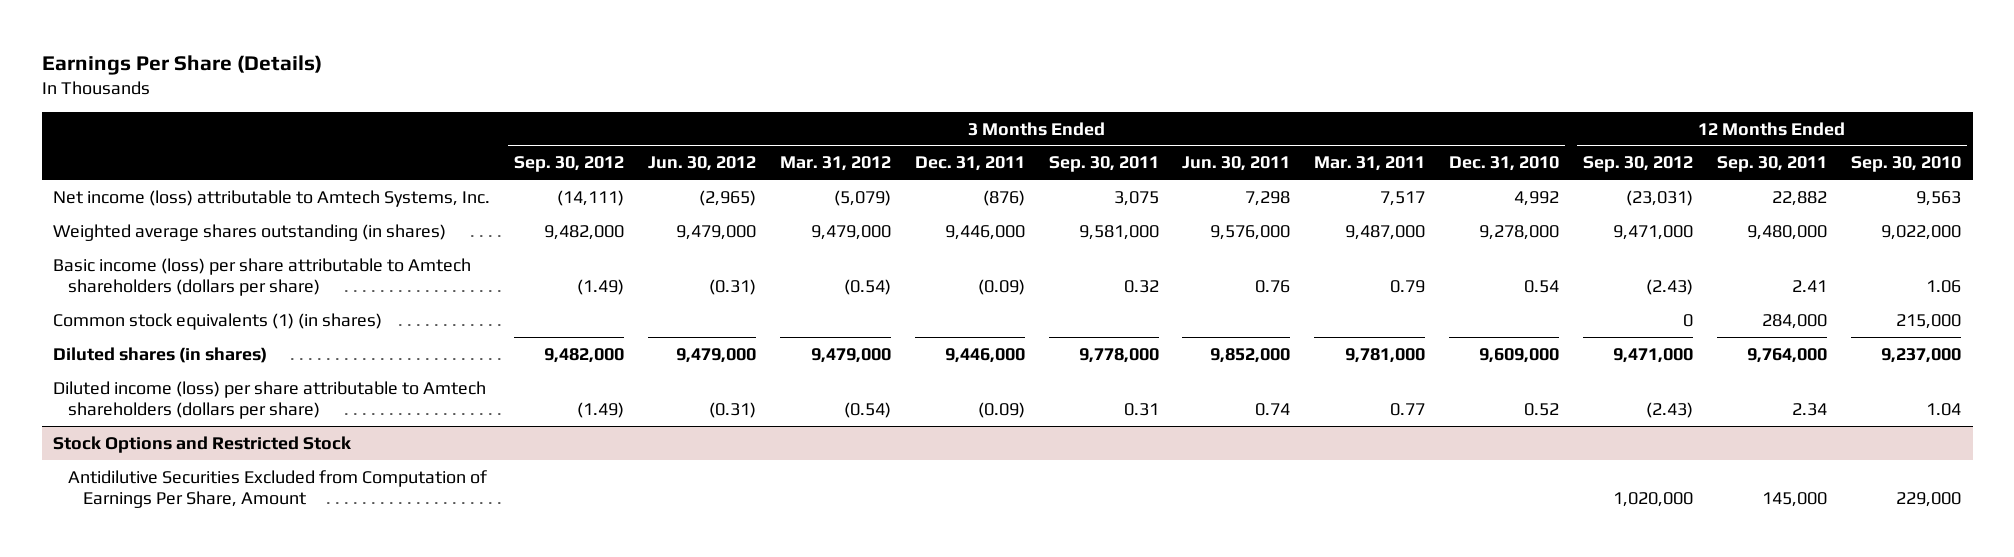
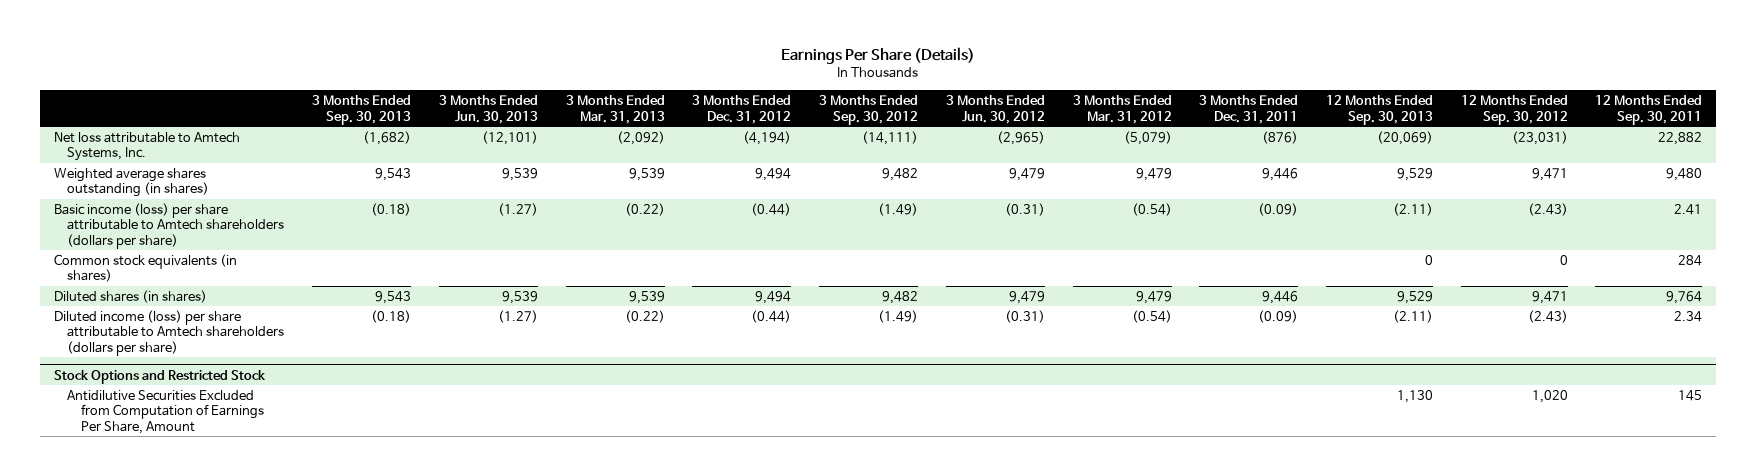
[1048,156,1159,173] Sep. 30, 2011 -> none
[1182,156,1291,172] Jun. 30, 2011 -> none
[1314,156,1426,172] Mar. 31, 2011 -> none
[1449,156,1560,172] Dec. 31, 2010 -> none
[1850,156,1961,173] Sep. 30, 2010 -> none
none -> [312,94,412,125] 3 Months Ended Sep. 30, 2013
none -> [438,94,538,124] 3 Months Ended Jun. 30, 2013
none -> [565,94,665,124] 3 Months Ended Mar. 31, 2013
none -> [692,94,792,124] 3 Months Ended Dec. 31, 2012
none -> [1325,94,1433,125] 12 Months Ended Sep. 30, 2013
[53,189,491,207] Net income (loss) attributable to Amtech Systems, Inc. -> [53,131,240,162] Net loss attributable to Amtech Systems, Inc.
[544,224,625,240] 9,482,000 -> [882,167,919,181] 9,482
[676,224,757,240] 9,479,000 -> [1008,167,1045,181] 9,479
[810,224,891,240] 9,479,000 -> [1135,167,1172,181] 9,479
[944,224,1025,240] 9,446,000 -> [1262,167,1299,181] 9,446
[1612,224,1693,240] 9,471,000 -> [1531,167,1568,181] 9,471
[1746,224,1827,240] 9,480,000 -> [1666,167,1703,181] 9,480
[53,312,383,330] Common stock equivalents (1) (in shares) -> [53,253,237,283] Common stock equivalents (in shares)
[1761,313,1827,329] 284,000 -> [1678,254,1703,266] 284
[544,347,625,363] 9,482,000 -> [882,290,919,304] 9,482
[676,347,757,363] 9,479,000 -> [1008,290,1045,304] 9,479
[810,347,891,363] 9,479,000 -> [1135,290,1172,304] 9,479
[944,347,1025,363] 9,446,000 -> [1262,290,1299,304] 9,446
[1612,347,1693,363] 9,471,000 -> [1531,290,1568,304] 9,471
[1746,347,1827,363] 9,764,000 -> [1666,290,1703,304] 9,764
[1612,492,1693,508] 1,020,000 -> [1531,389,1568,403] 1,020
[1761,492,1827,508] 145,000 -> [1678,389,1703,401] 145

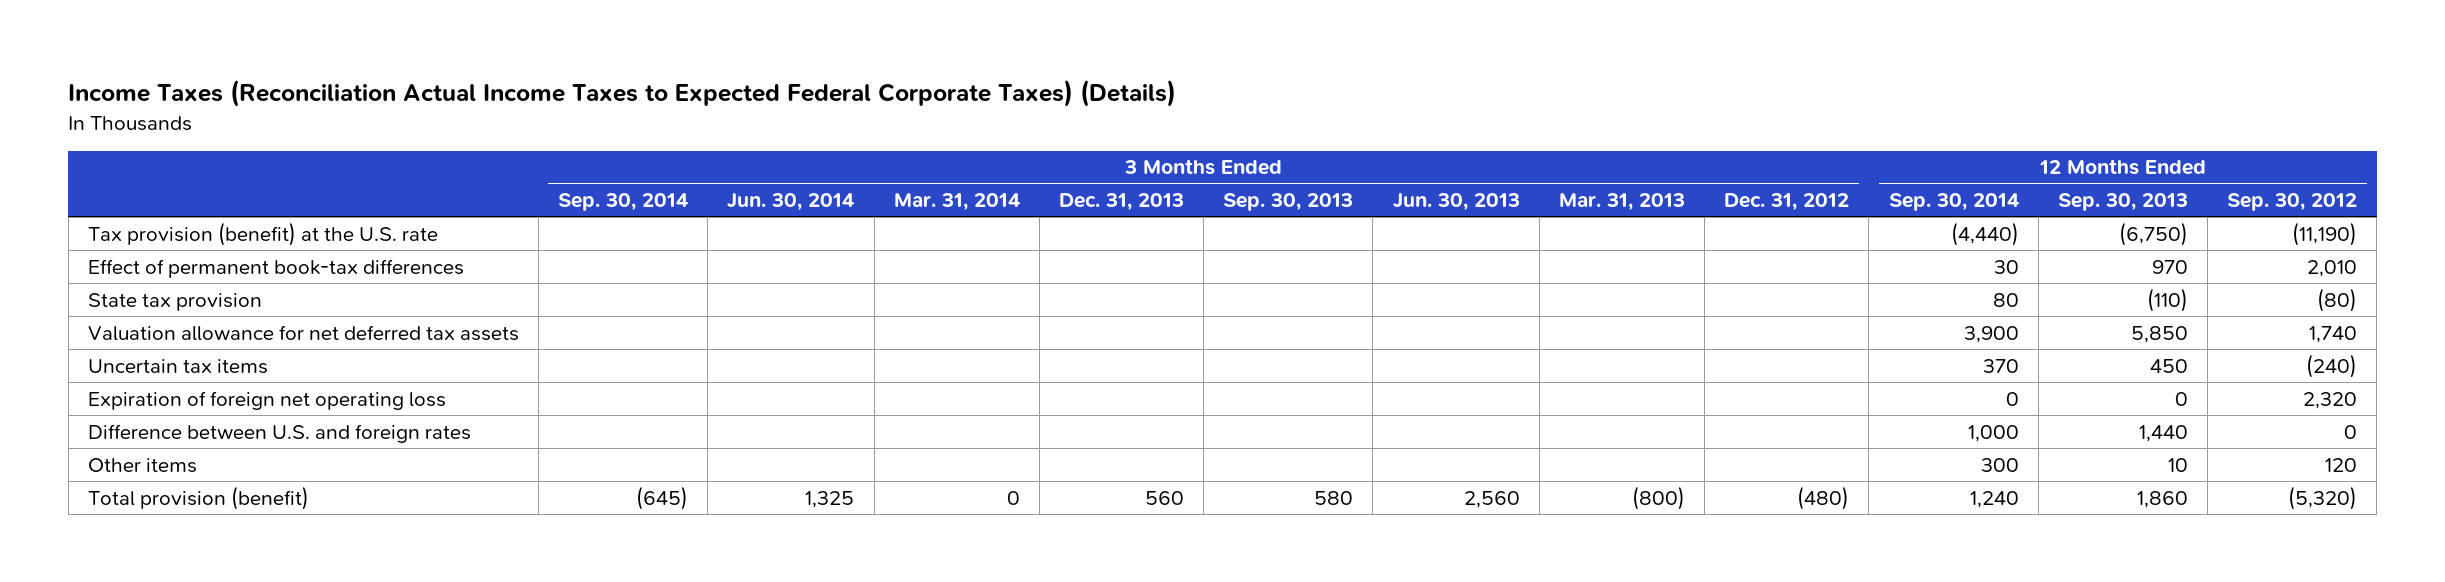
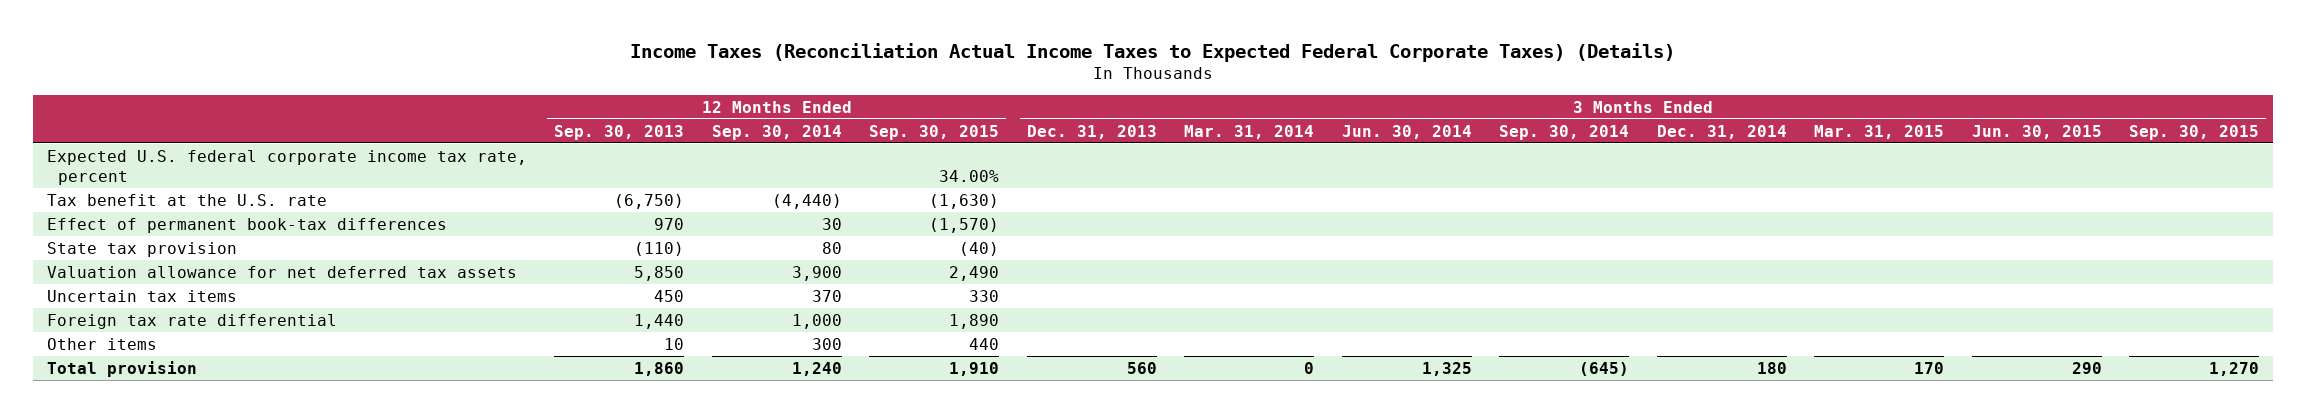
[1223,192,1354,211] Sep. 30, 2013 -> none
[1392,192,1520,211] Jun. 30, 2013 -> none
[1558,192,1685,211] Mar. 31, 2013 -> none
[1724,192,1850,211] Dec. 31, 2012 -> none
[2227,192,2358,211] Sep. 30, 2012 -> none
none -> [869,124,1000,140] Sep. 30, 2015
none -> [1656,124,1787,139] Dec. 31, 2014
none -> [1814,124,1945,139] Mar. 31, 2015
none -> [1971,124,2102,139] Jun. 30, 2015
none -> [2129,124,2260,140] Sep. 30, 2015
none -> [46,149,527,185] Expected U.S. federal corporate income tax rate, percent
[87,221,438,246] Tax provision (benefit) at the U.S. rate -> [46,193,327,206] Tax benefit at the U.S. rate
[87,390,446,410] Expiration of foreign net operating loss -> none
[87,423,471,443] Difference between U.S. and foreign rates -> [46,313,337,329] Foreign tax rate differential
[87,485,309,510] Total provision (benefit) -> [46,360,197,377] Total provision

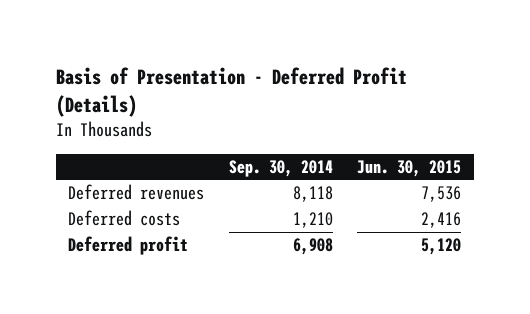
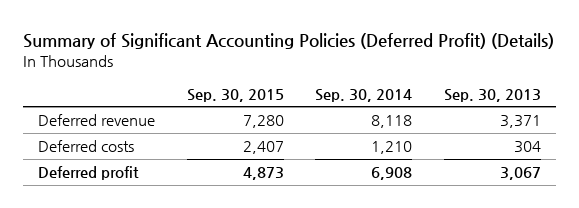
[56,66,408,117] Basis of Presentation - Deferred Profit (Details) -> [22,32,554,49] Summary of Significant Accounting Policies (Deferred Profit) (Details)
[357,159,462,177] Jun. 30, 2015 -> none
none -> [186,88,284,102] Sep. 30, 2015
none -> [443,88,541,102] Sep. 30, 2013
[68,184,205,201] Deferred revenues -> [38,114,156,127] Deferred revenue

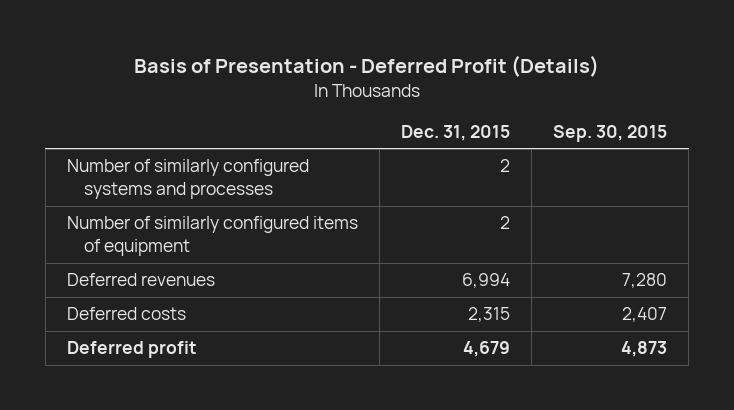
[22,32,554,49] Summary of Significant Accounting Policies (Deferred Profit) (Details) -> [134,54,600,77] Basis of Presentation - Deferred Profit (Details)
[315,88,413,102] Sep. 30, 2014 -> none
[443,88,541,102] Sep. 30, 2013 -> none
none -> [401,124,511,141] Dec. 31, 2015
none -> [66,159,309,199] Number of similarly configured systems and processes
none -> [66,216,358,256] Number of similarly configured items of equipment
[38,114,156,127] Deferred revenue -> [66,273,215,287] Deferred revenues

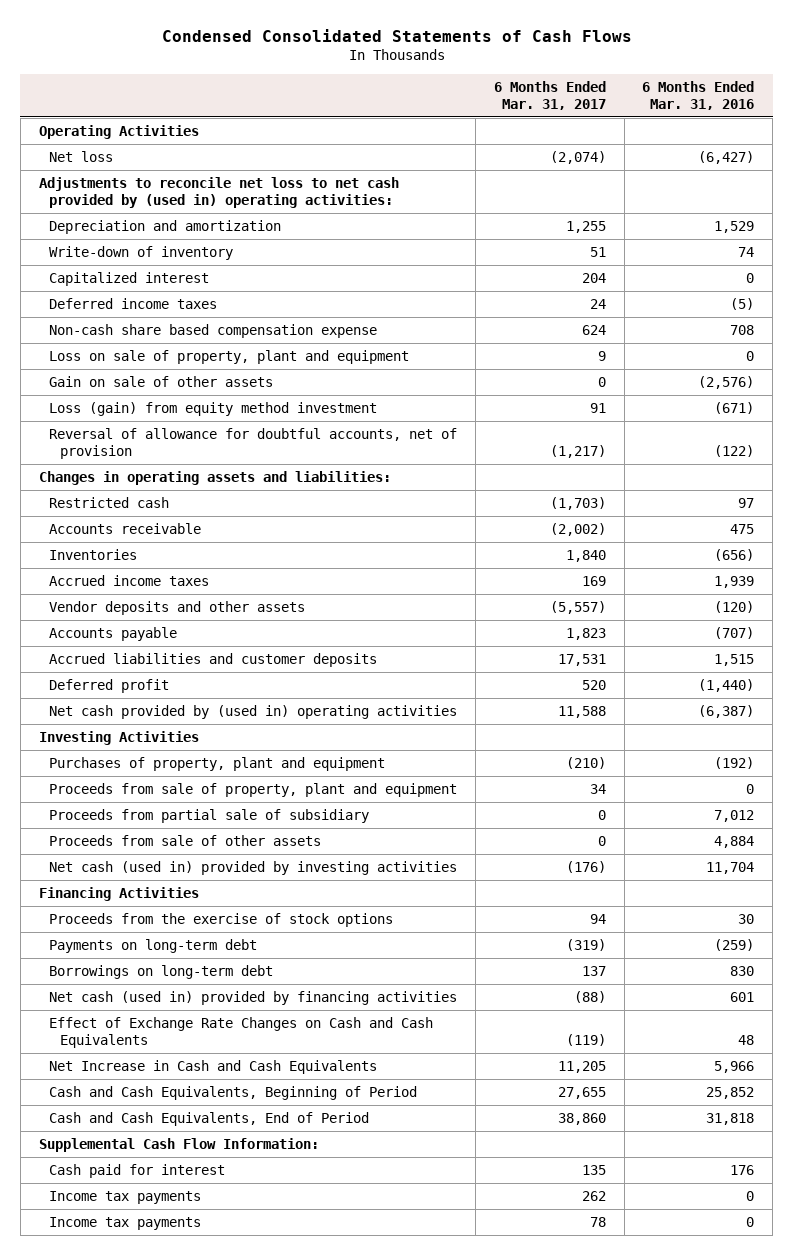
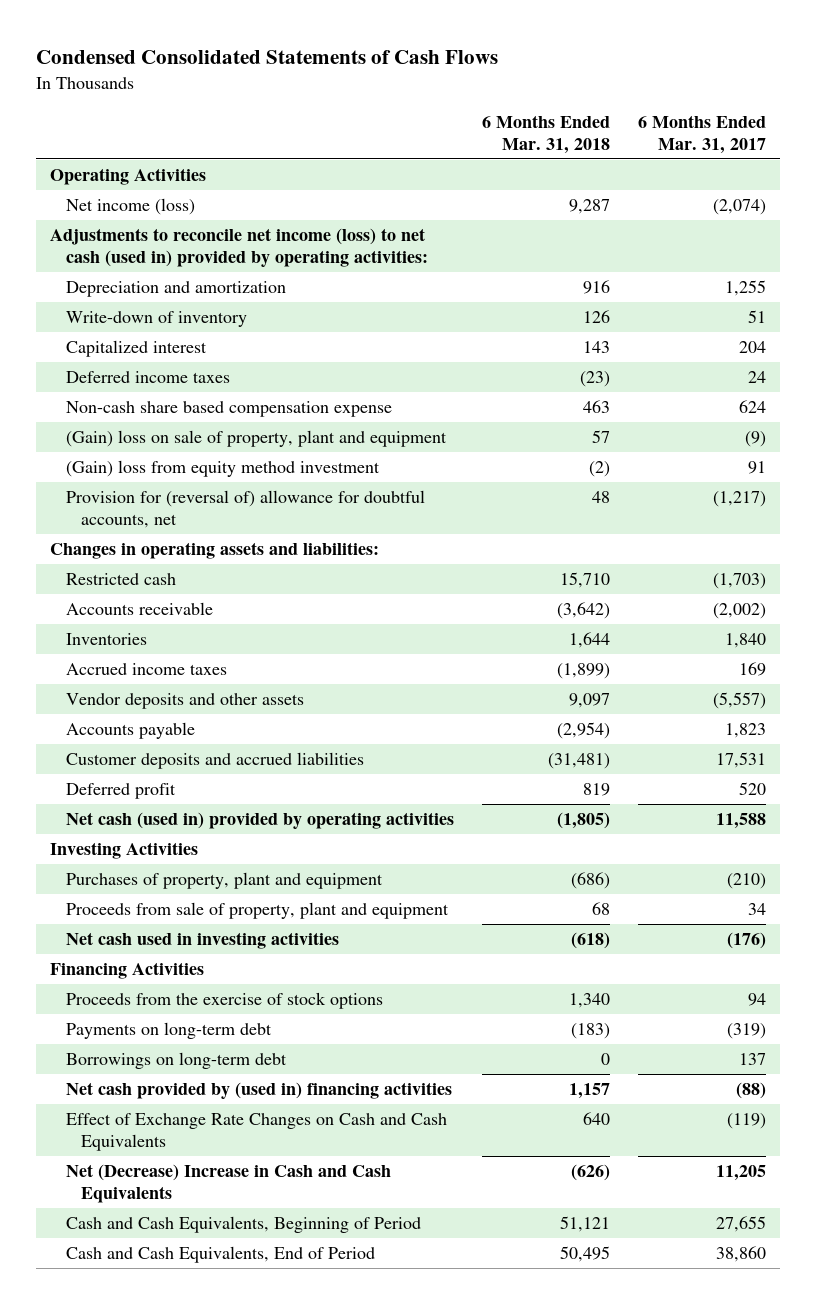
[642,80,755,110] 6 Months Ended Mar. 31, 2016 -> none
none -> [481,115,610,154] 6 Months Ended Mar. 31, 2018
[49,150,114,162] Net loss -> [65,198,195,216] Net income (loss)
[38,176,399,208] Adjustments to reconcile net loss to net cash provided by (used in) operating activities: -> [50,228,428,267] Adjustments to reconcile net income (loss) to net cash (used in) provided by operating activities:
[49,375,274,387] Gain on sale of other assets -> none
[49,349,410,364] Loss on sale of property, plant and equipment -> [65,430,447,448] (Gain) loss on sale of property, plant and equipment
[597,350,606,361] 9 -> [744,431,766,448] (9)
[49,401,378,416] Loss (gain) from equity method investment -> [65,460,380,478] (Gain) loss from equity method investment
[49,427,458,459] Reversal of allowance for doubtful accounts, net of provision -> [65,490,425,528] Provision for (reversal of) allowance for doubtful accounts, net
[49,652,378,667] Accrued liabilities and customer deposits -> [65,752,364,770] Customer deposits and accrued liabilities
[49,704,458,719] Net cash provided by (used in) operating activities -> [65,812,454,830] Net cash (used in) provided by operating activities
[49,808,370,823] Proceeds from partial sale of subsidiary -> none
[49,834,322,846] Proceeds from sale of other assets -> none
[49,860,458,875] Net cash (used in) provided by investing activities -> [65,932,339,950] Net cash used in investing activities
[49,990,458,1005] Net cash (used in) provided by financing activities -> [65,1082,452,1100] Net cash provided by (used in) financing activities
[49,1059,378,1074] Net Increase in Cash and Cash Equivalents -> [65,1164,391,1203] Net (Decrease) Increase in Cash and Cash Equivalents
[38,1137,319,1152] Supplemental Cash Flow Information: -> none
[49,1163,226,1178] Cash paid for interest -> none
[49,1190,202,1204] Income tax payments -> none
[49,1216,202,1230] Income tax payments -> none

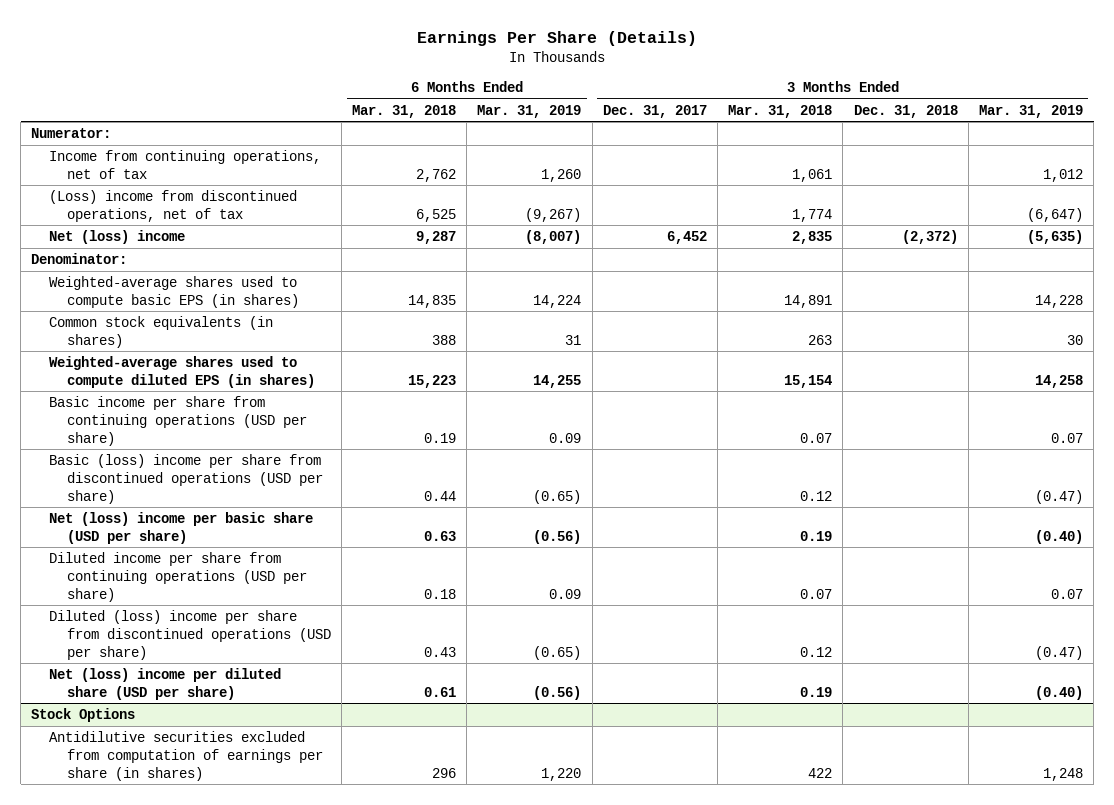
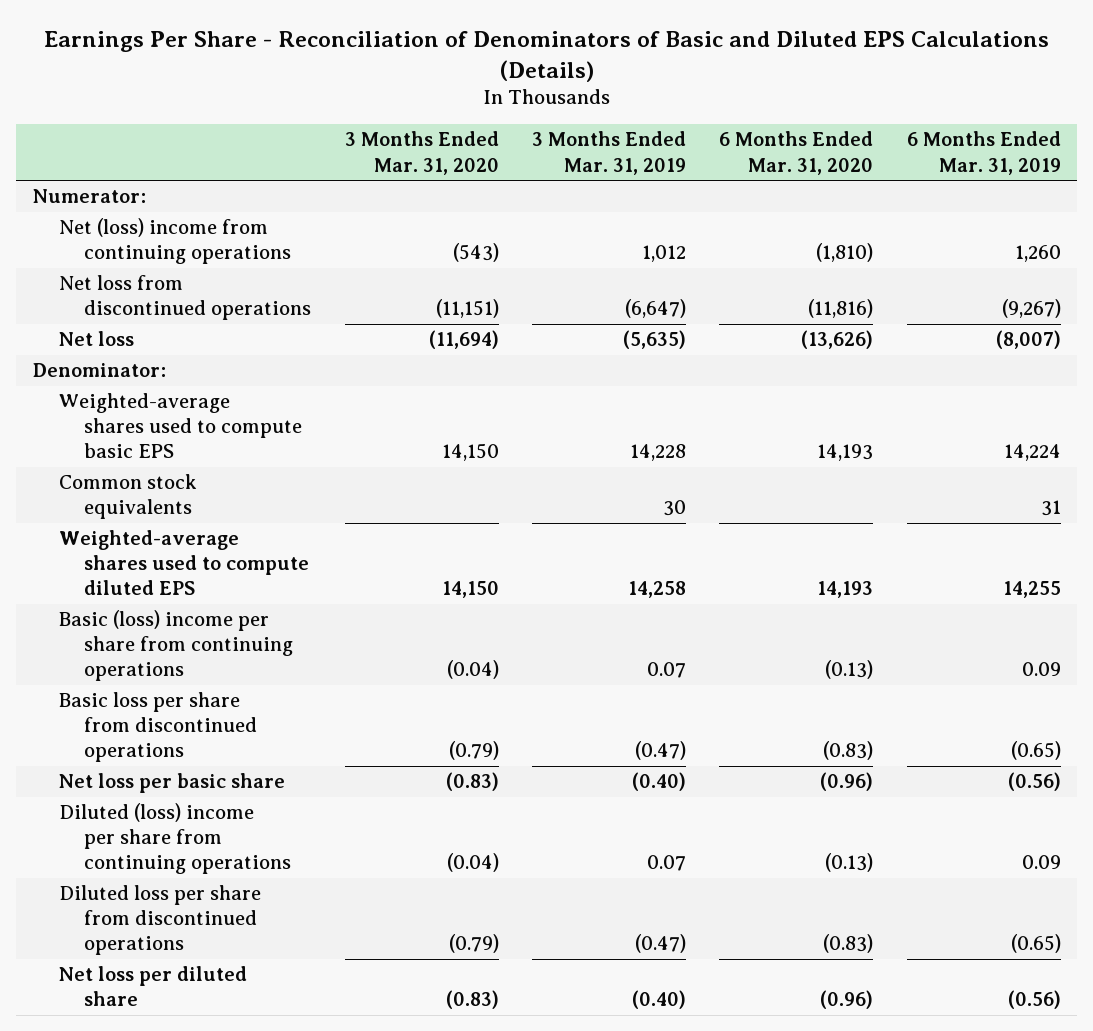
[417,30,698,46] Earnings Per Share (Details) -> [43,30,1049,82] Earnings Per Share - Reconciliation of Denominators of Basic and Diluted EPS Calculations (Details)
[351,104,456,118] Mar. 31, 2018 -> none
[602,104,707,118] Dec. 31, 2017 -> none
[728,104,833,118] Mar. 31, 2018 -> none
[853,104,958,118] Dec. 31, 2018 -> none
none -> [344,131,499,175] 3 Months Ended Mar. 31, 2020
none -> [719,131,874,175] 6 Months Ended Mar. 31, 2020
[48,149,321,179] Income from continuing operations, net of tax -> [58,218,292,265] Net (loss) income from continuing operations
[48,189,297,222] (Loss) income from discontinued operations, net of tax -> [58,275,312,321] Net loss from discontinued operations
[48,229,185,244] Net (loss) income -> [58,331,134,347] Net loss
[31,707,136,722] Stock Options -> none
[48,730,323,781] Antidilutive securities excluded from computation of earnings per share (in shares) -> none
[48,275,299,308] Weighted-average shares used to compute basic EPS (in shares) -> [58,393,303,459] Weighted-average shares used to compute basic EPS
[48,315,273,348] Common stock equivalents (in shares) -> [58,474,197,520] Common stock equivalents
[48,355,315,388] Weighted-average shares used to compute diluted EPS (in shares) -> [58,530,310,596] Weighted-average shares used to compute diluted EPS
[48,395,307,446] Basic income per share from continuing operations (USD per share) -> [58,610,294,682] Basic (loss) income per share from continuing operations
[48,453,323,504] Basic (loss) income per share from discontinued operations (USD per share) -> [58,692,258,763] Basic loss per share from discontinued operations
[48,511,313,544] Net (loss) income per basic share (USD per share) -> [58,773,285,794] Net loss per basic share
[48,551,307,602] Diluted income per share from continuing operations (USD per share) -> [58,803,292,875] Diluted (loss) income per share from continuing operations
[48,609,331,660] Diluted (loss) income per share from discontinued operations (USD per share) -> [58,885,261,956] Diluted loss per share from discontinued operations
[48,667,281,700] Net (loss) income per diluted share (USD per share) -> [58,966,247,1007] Net loss per diluted share

